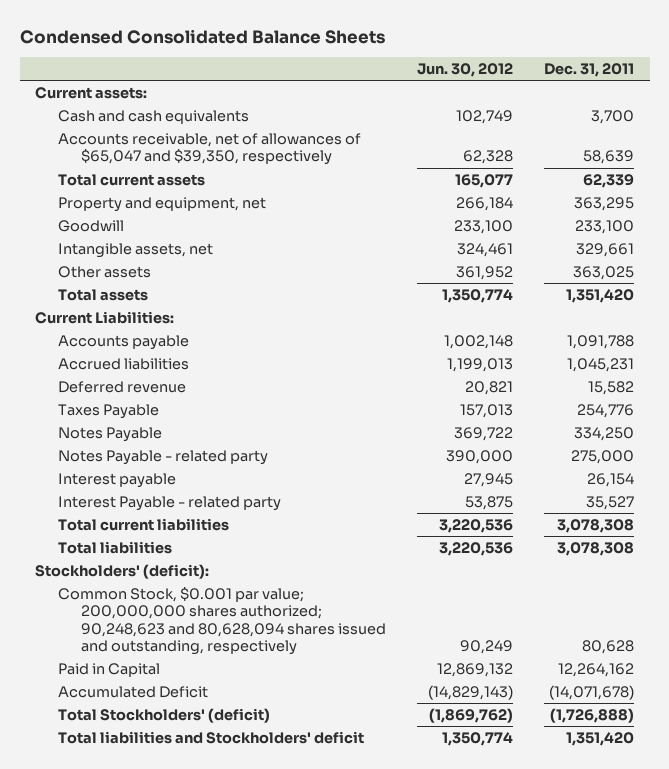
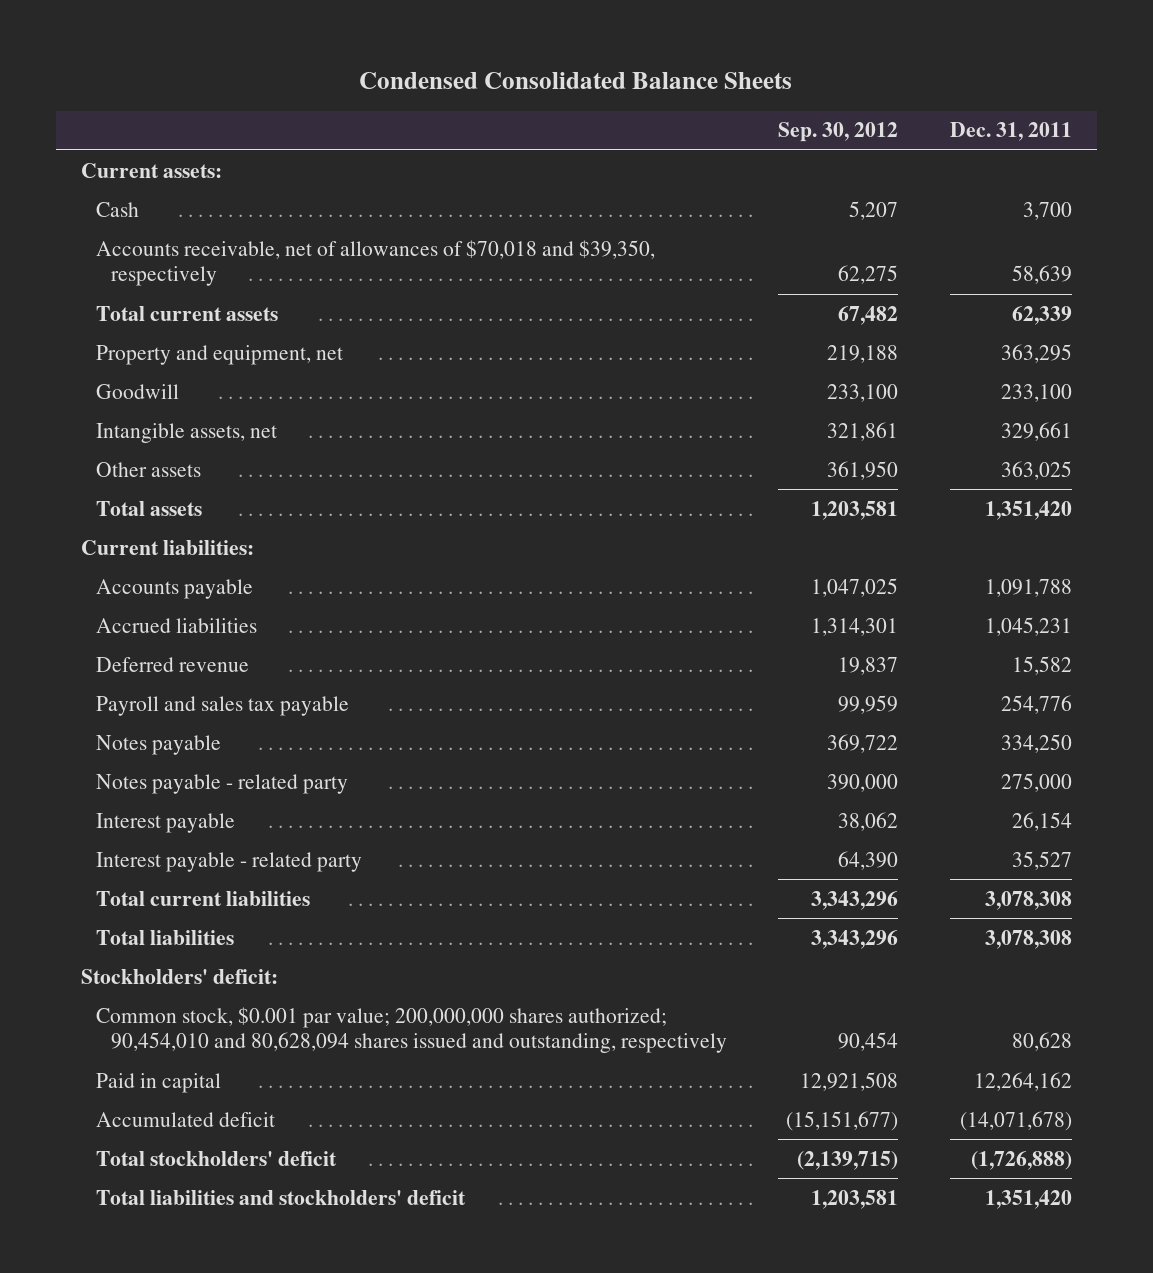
[417,63,514,78] Jun. 30, 2012 -> none
none -> [778,122,899,143] Sep. 30, 2012
[58,109,250,124] Cash and cash equivalents -> [96,201,140,217] Cash
[58,132,362,166] Accounts receivable, net of allowances of $65,047 and $39,350, respectively -> [96,239,656,287] Accounts receivable, net of allowances of $70,018 and $39,350, respectively
[35,310,175,324] Current Liabilities: -> [81,539,255,555] Current liabilities:
[58,403,160,419] Taxes Payable -> [96,695,350,716] Payroll and sales tax payable
[58,426,163,442] Notes Payable -> [96,734,222,755] Notes payable
[58,449,269,465] Notes Payable - related party -> [96,773,349,794] Notes payable - related party
[58,495,282,511] Interest Payable - related party -> [96,851,363,872] Interest payable - related party
[35,563,210,579] Stockholders' (deficit): -> [81,968,279,984] Stockholders' deficit:
[58,586,387,656] Common Stock, $0.001 par value; 200,000,000 shares authorized; 90,248,623 and 80,628,094 shares issued and outstanding, respectively -> [96,1006,728,1054] Common stock, $0.001 par value; 200,000,000 shares authorized; 90,454,010 and 80,628,094 shares issued and outstanding, respectively
[58,662,161,677] Paid in Capital -> [96,1072,222,1093] Paid in capital
[58,685,209,698] Accumulated Deficit -> [96,1111,276,1127] Accumulated deficit
[58,707,271,723] Total Stockholders' (deficit) -> [96,1150,338,1166] Total stockholders' deficit
[58,730,365,744] Total liabilities and Stockholders' deficit -> [96,1189,467,1205] Total liabilities and stockholders' deficit

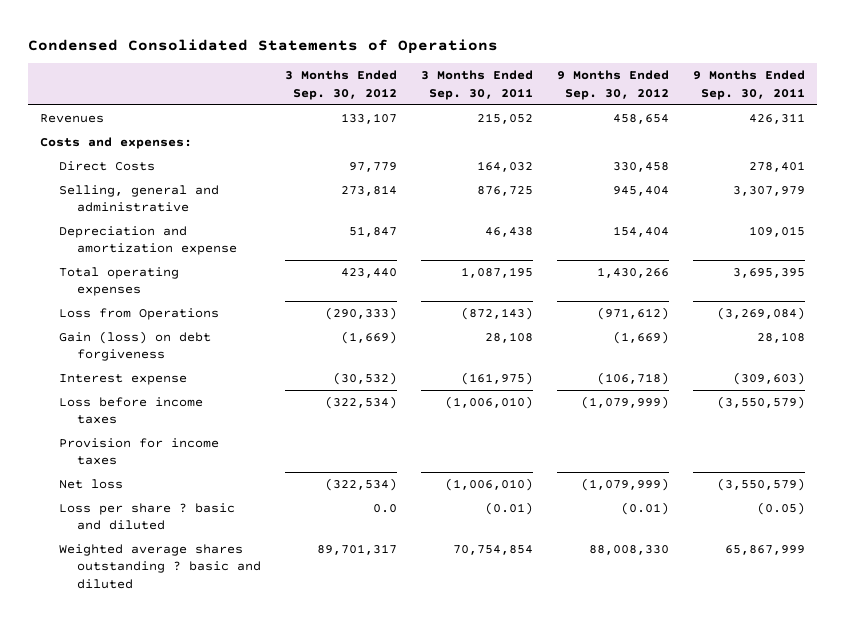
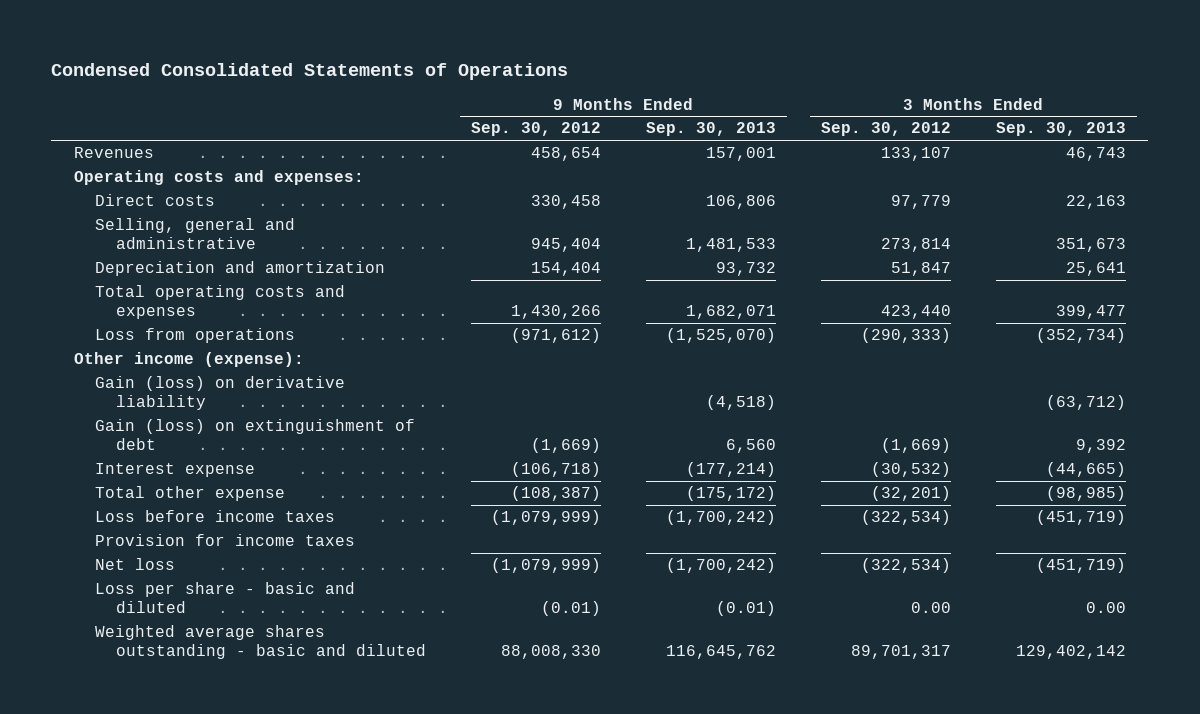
[421,70,534,100] 3 Months Ended Sep. 30, 2011 -> none
[693,70,806,100] 9 Months Ended Sep. 30, 2011 -> none
none -> [645,122,776,137] Sep. 30, 2013
none -> [995,122,1126,137] Sep. 30, 2013
[40,137,193,150] Costs and expenses: -> [73,170,364,186] Operating costs and expenses:
[58,161,155,172] Direct Costs -> [94,194,215,207] Direct costs
[58,226,238,256] Depreciation and amortization expense -> [94,261,385,277] Depreciation and amortization
[58,267,179,297] Total operating expenses -> [94,285,345,320] Total operating costs and expenses
[58,308,219,321] Loss from Operations -> [94,328,295,344] Loss from operations
none -> [73,352,304,368] Other income (expense):
none -> [94,376,345,411] Gain (loss) on derivative liability
[58,331,211,362] Gain (loss) on debt forgiveness -> [94,419,415,451] Gain (loss) on extinguishment of debt
none -> [94,486,285,502] Total other expense
[58,503,235,531] Loss per share ? basic and diluted -> [94,582,355,614] Loss per share - basic and diluted
[373,504,398,514] 0.0 -> [910,602,951,614] 0.00
[58,544,262,589] Weighted average shares outstanding ? basic and diluted -> [94,625,426,660] Weighted average shares outstanding - basic and diluted

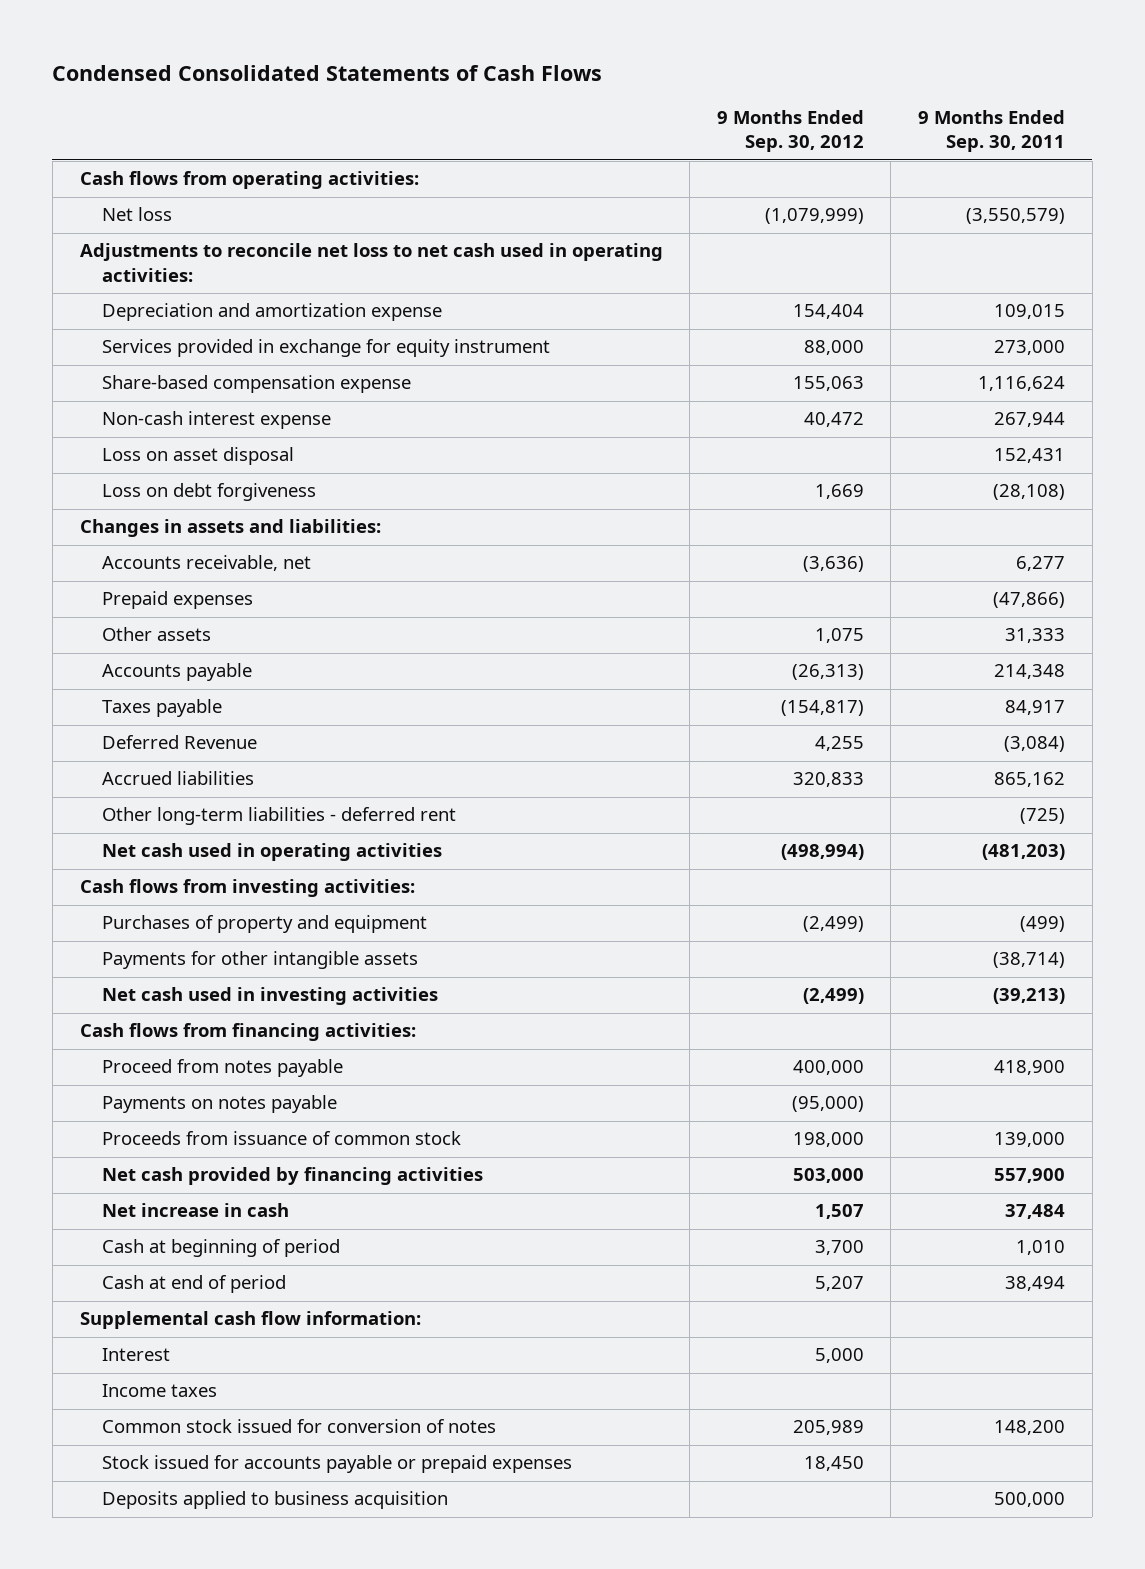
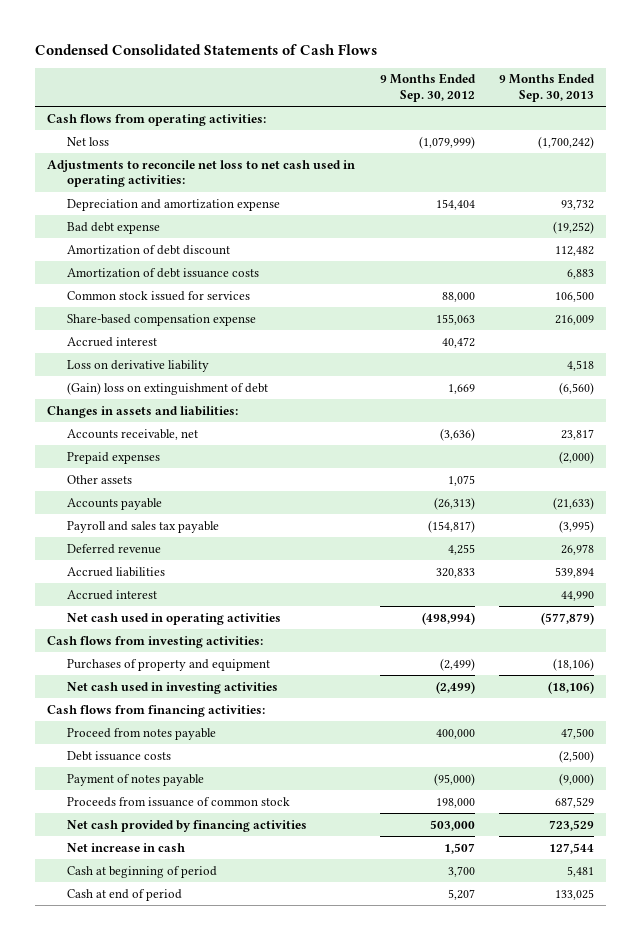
[918,110,1066,153] 9 Months Ended Sep. 30, 2011 -> none
none -> [499,73,596,103] 9 Months Ended Sep. 30, 2013
none -> [67,221,161,234] Bad debt expense
none -> [67,244,231,255] Amortization of debt discount
none -> [67,267,260,278] Amortization of debt issuance costs
[102,339,551,358] Services provided in exchange for equity instrument -> [67,290,251,301] Common stock issued for services
[102,447,295,466] Loss on asset disposal -> none
[102,411,332,430] Non-cash interest expense -> [67,336,158,347] Accrued interest
none -> [67,359,210,372] Loss on derivative liability
[102,483,317,502] Loss on debt forgiveness -> [67,381,269,395] (Gain) loss on extinguishment of debt
[102,699,223,718] Taxes payable -> [67,520,220,533] Payroll and sales tax payable
[102,735,258,750] Deferred Revenue -> [67,543,162,554] Deferred revenue
[102,807,457,826] Other long-term liabilities - deferred rent -> none
none -> [67,589,158,600] Accrued interest
[102,951,419,970] Payments for other intangible assets -> none
none -> [67,750,172,761] Debt issuance costs
[102,1095,338,1114] Payments on notes payable -> [67,773,205,786] Payment of notes payable
[79,1311,421,1330] Supplemental cash flow information: -> none
[102,1348,171,1362] Interest -> none
[102,1384,218,1398] Income taxes -> none
[102,1419,497,1434] Common stock issued for conversion of notes -> none
[102,1455,573,1474] Stock issued for accounts payable or prepaid expenses -> none
[102,1491,449,1510] Deposits applied to business acquisition -> none

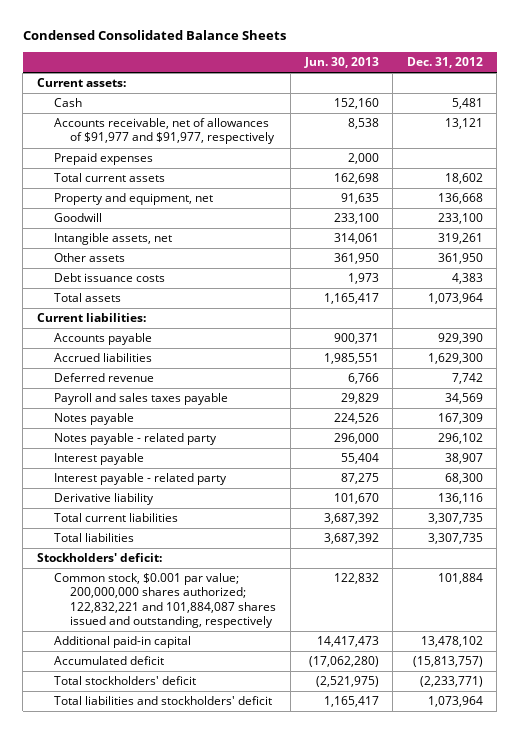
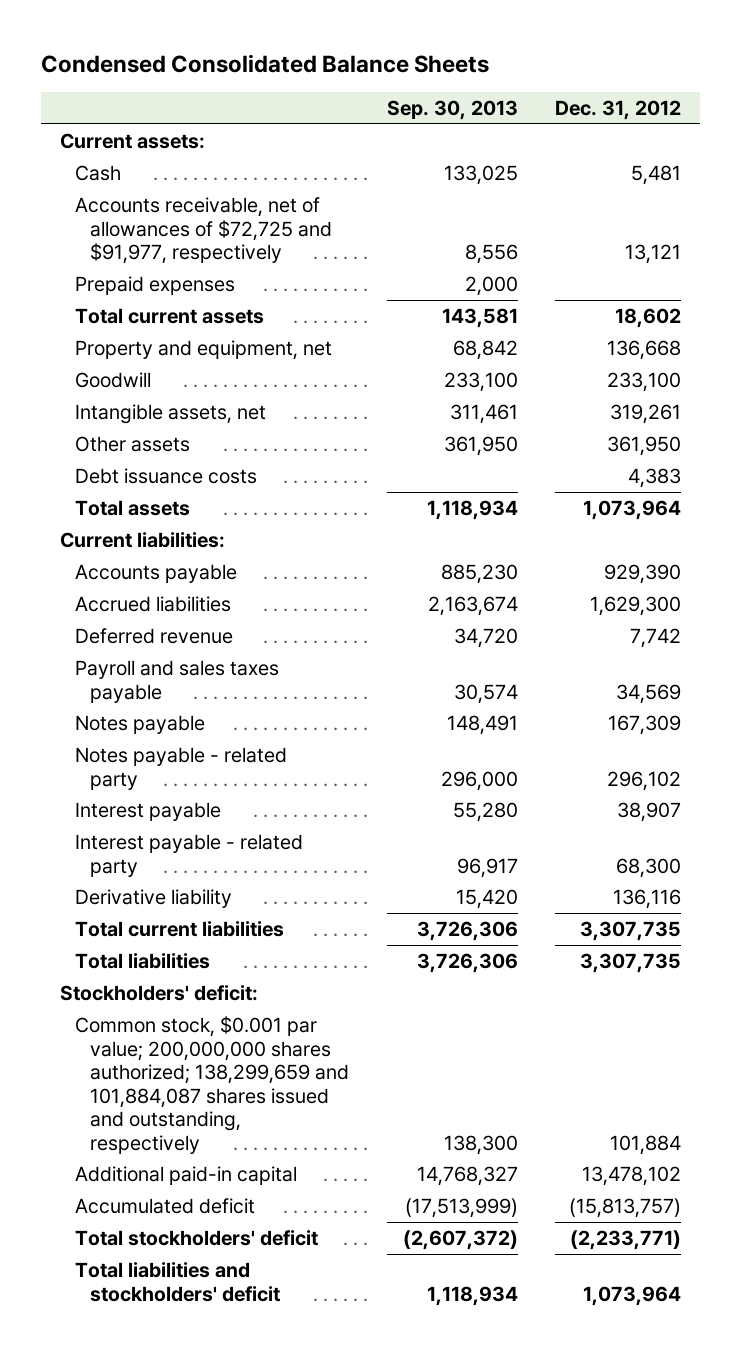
[303,57,379,69] Jun. 30, 2013 -> none
none -> [386,99,518,120] Sep. 30, 2013
[53,118,276,145] Accounts receivable, net of allowances of $91,977 and $91,977, respectively -> [74,197,332,265] Accounts receivable, net of allowances of $72,725 and $91,977, respectively
[53,573,277,628] Common stock, $0.001 par value; 200,000,000 shares authorized; 122,832,221 and 101,884,087 shares issued and outstanding, respectively -> [74,1016,349,1154] Common stock, $0.001 par value; 200,000,000 shares authorized; 138,299,659 and 101,884,087 shares issued and outstanding, respectively

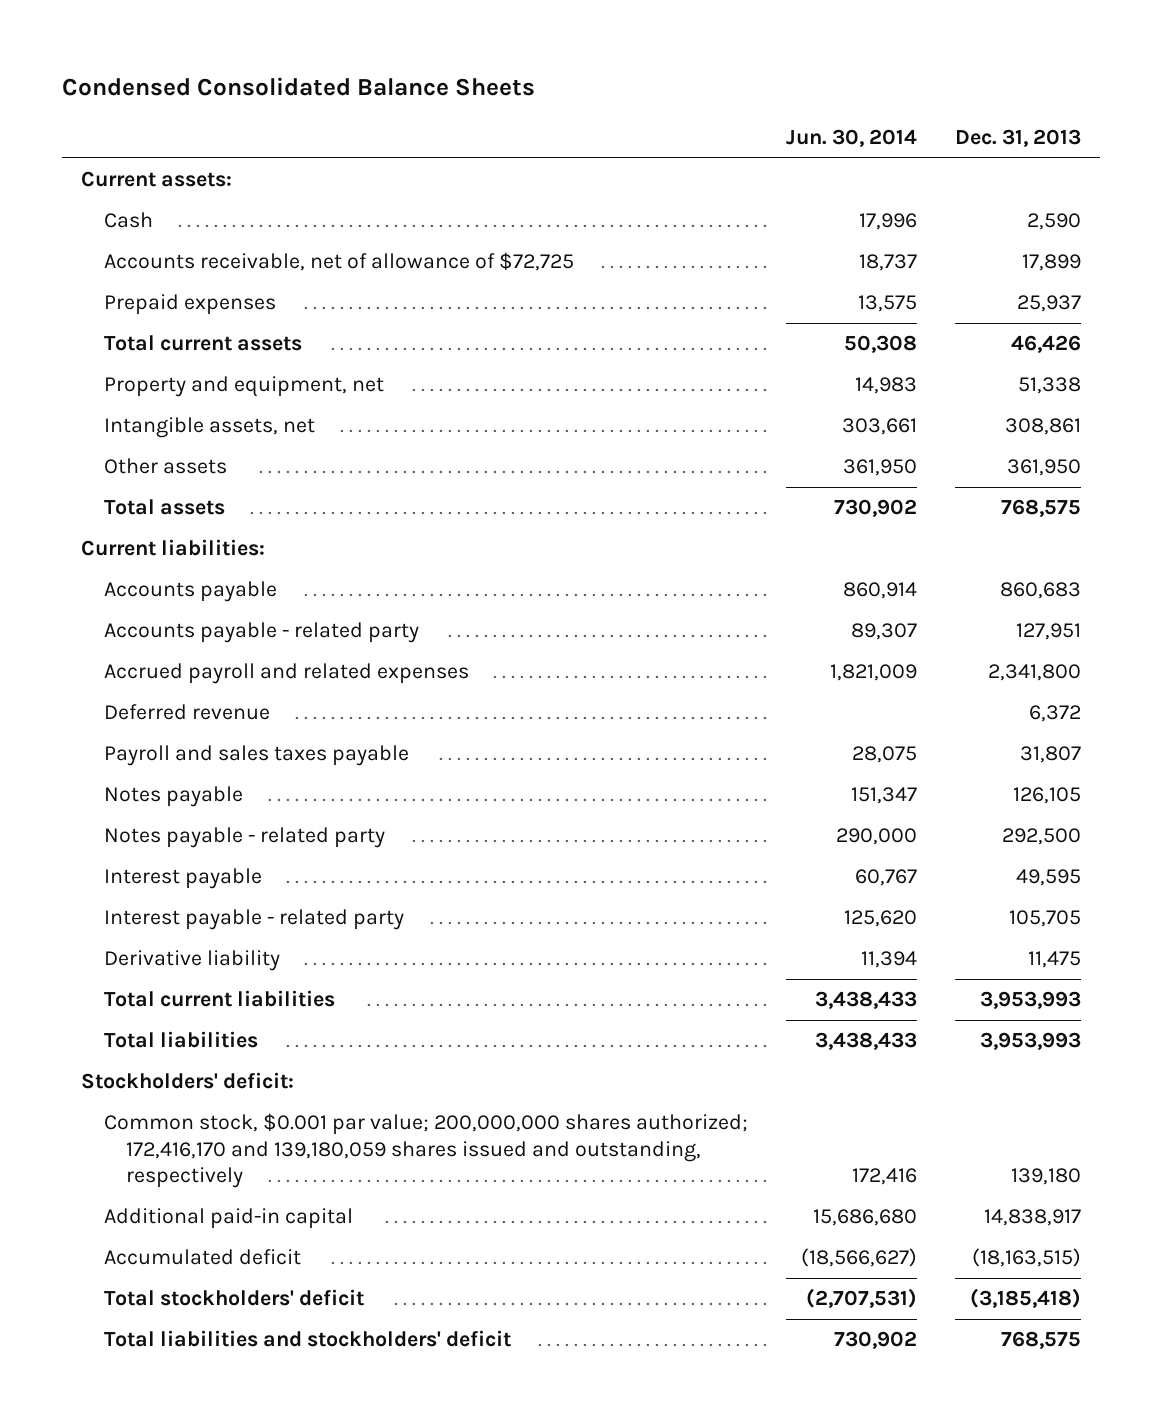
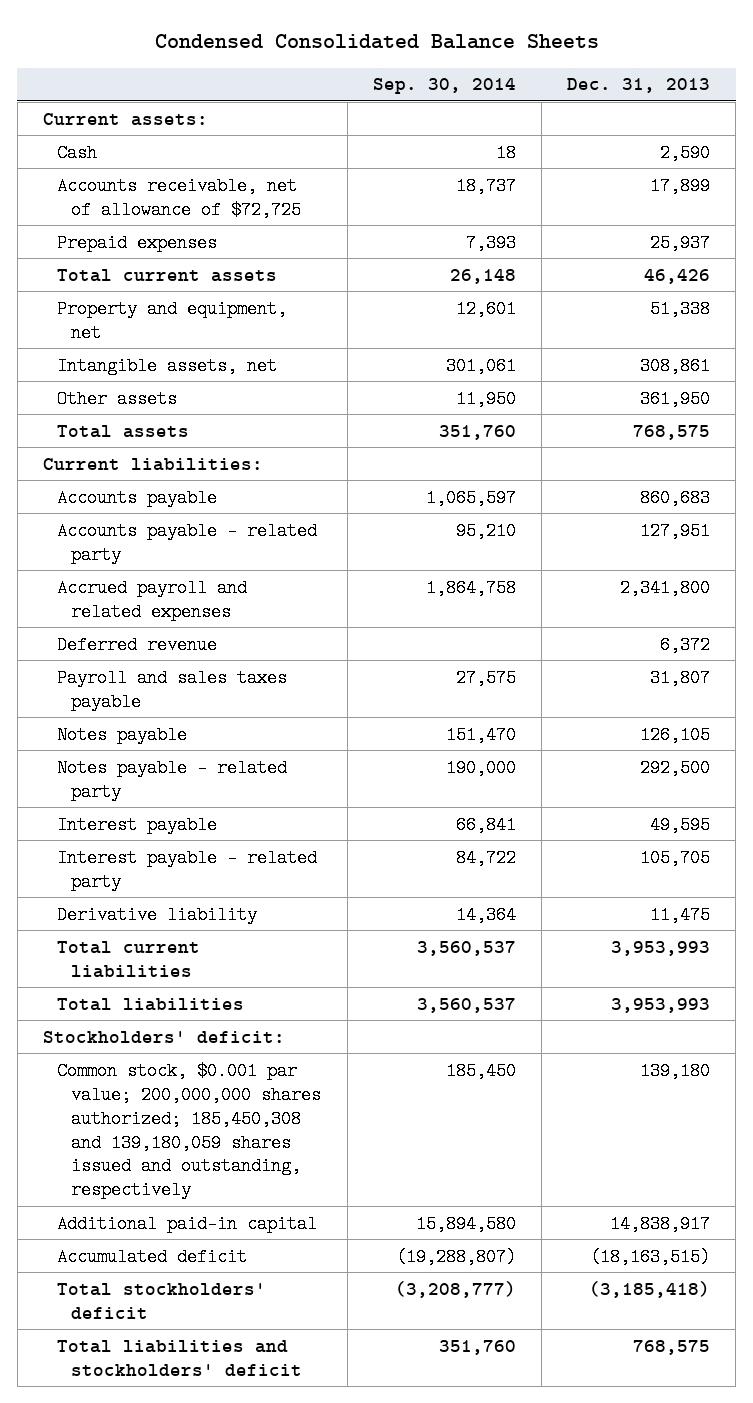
[786,128,918,147] Jun. 30, 2014 -> none
none -> [372,78,516,95] Sep. 30, 2014
[103,1113,748,1189] Common stock, $0.001 par value; 200,000,000 shares authorized; 172,416,170 and 139,180,059 shares issued and outstanding, respectively -> [57,1061,322,1200] Common stock, $0.001 par value; 200,000,000 shares authorized; 185,450,308 and 139,180,059 shares issued and outstanding, respectively

